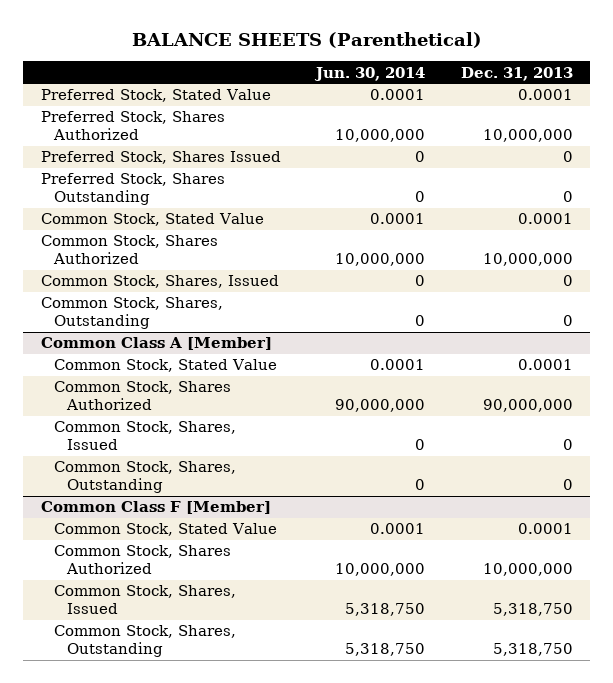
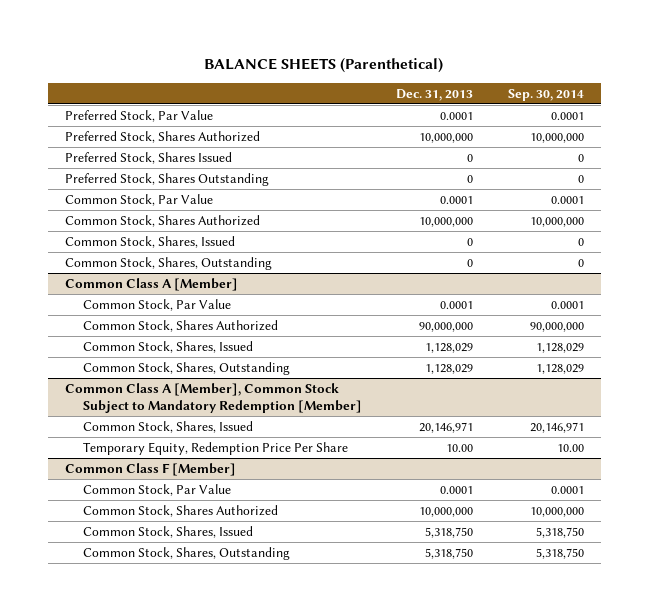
[314,66,426,81] Jun. 30, 2014 -> none
none -> [507,88,584,101] Sep. 30, 2014
[40,89,271,103] Preferred Stock, Stated Value -> [64,109,213,122] Preferred Stock, Par Value
[40,213,264,227] Common Stock, Stated Value -> [64,193,213,206] Common Stock, Par Value
[53,359,277,373] Common Stock, Stated Value -> [82,298,231,311] Common Stock, Par Value
[562,439,573,451] 0 -> [425,342,474,353] 1,128,029
[562,479,573,491] 0 -> [425,363,474,374] 1,128,029
none -> [64,382,362,414] Common Class A [Member], Common Stock Subject to Mandatory Redemption [Member]
none -> [82,420,253,433] Common Stock, Shares, Issued
none -> [82,441,348,455] Temporary Equity, Redemption Price Per Share
[53,523,277,537] Common Stock, Stated Value -> [82,483,231,496] Common Stock, Par Value

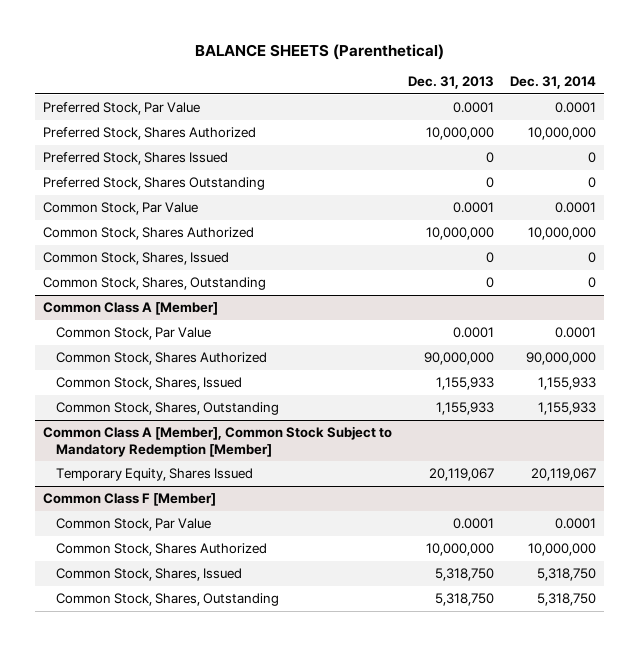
[507,88,584,101] Sep. 30, 2014 -> none
none -> [510,76,597,90] Dec. 31, 2014
[425,342,474,353] 1,128,029 -> [436,376,495,390] 1,155,933
[425,363,474,374] 1,128,029 -> [436,401,495,415] 1,155,933
[82,420,253,433] Common Stock, Shares, Issued -> none
[82,441,348,455] Temporary Equity, Redemption Price Per Share -> none
none -> [56,467,254,481] Temporary Equity, Shares Issued

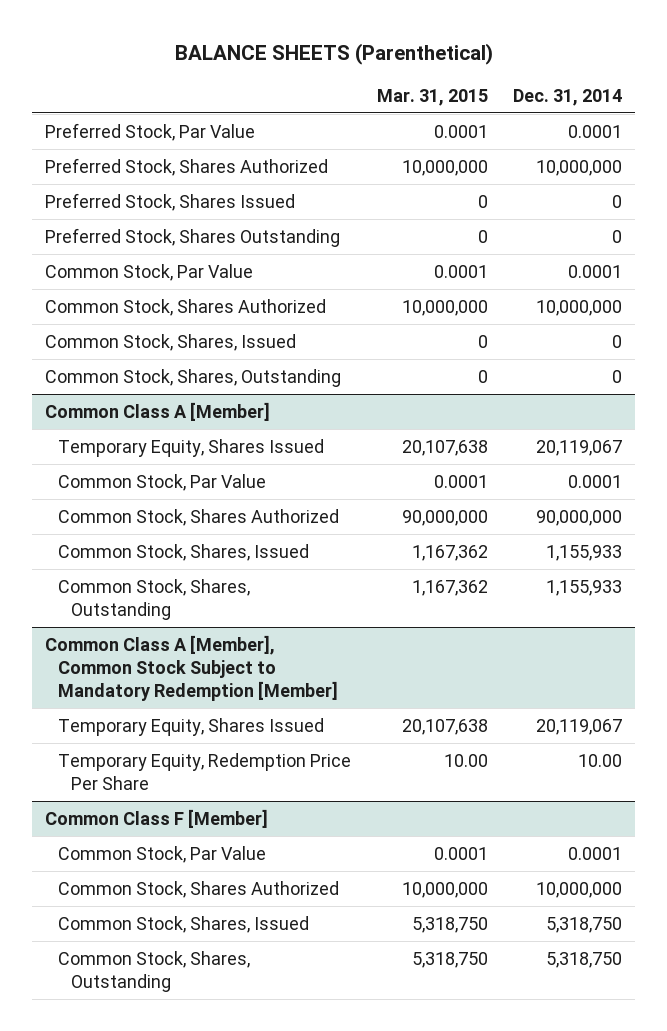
[408,76,495,90] Dec. 31, 2013 -> none
none -> [376,88,488,106] Mar. 31, 2015
none -> [57,438,324,457] Temporary Equity, Shares Issued
none -> [57,752,351,790] Temporary Equity, Redemption Price Per Share

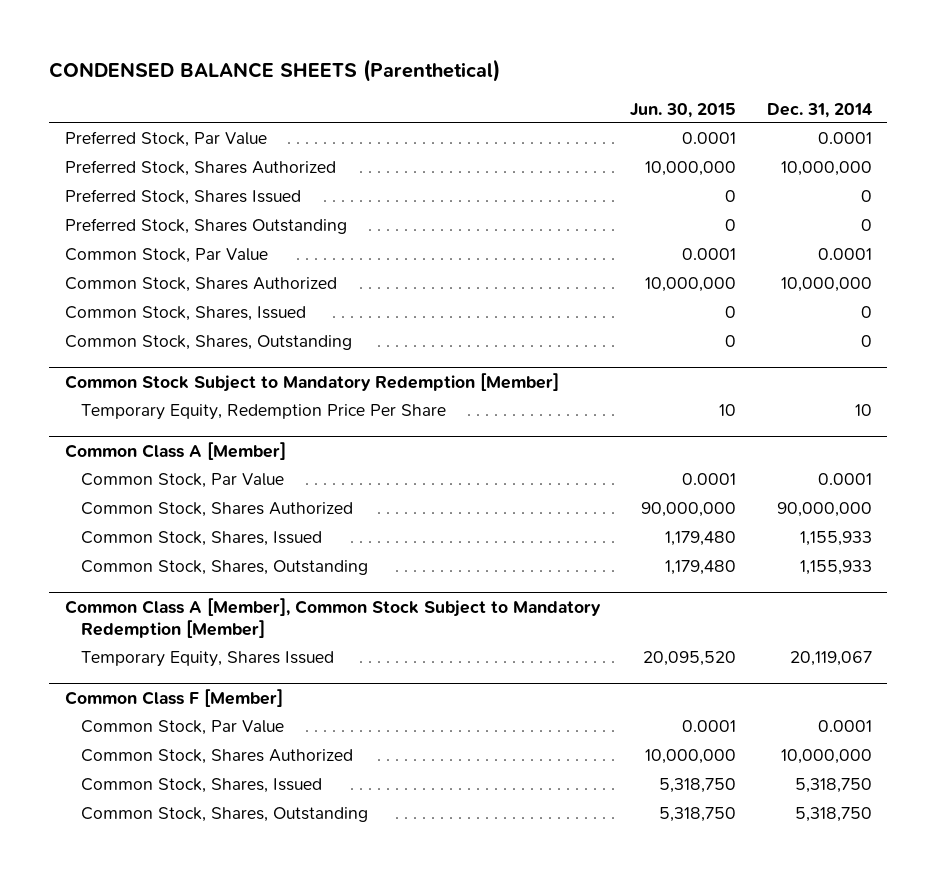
[174,43,493,66] BALANCE SHEETS (Parenthetical) -> [49,58,501,82] CONDENSED BALANCE SHEETS (Parenthetical)
[376,88,488,106] Mar. 31, 2015 -> none
none -> [630,102,737,118] Jun. 30, 2015
none -> [64,372,559,392] Common Stock Subject to Mandatory Redemption [Member]
none -> [80,404,446,421] Temporary Equity, Redemption Price Per Share
[57,438,324,457] Temporary Equity, Shares Issued -> none
[57,752,351,790] Temporary Equity, Redemption Price Per Share -> none

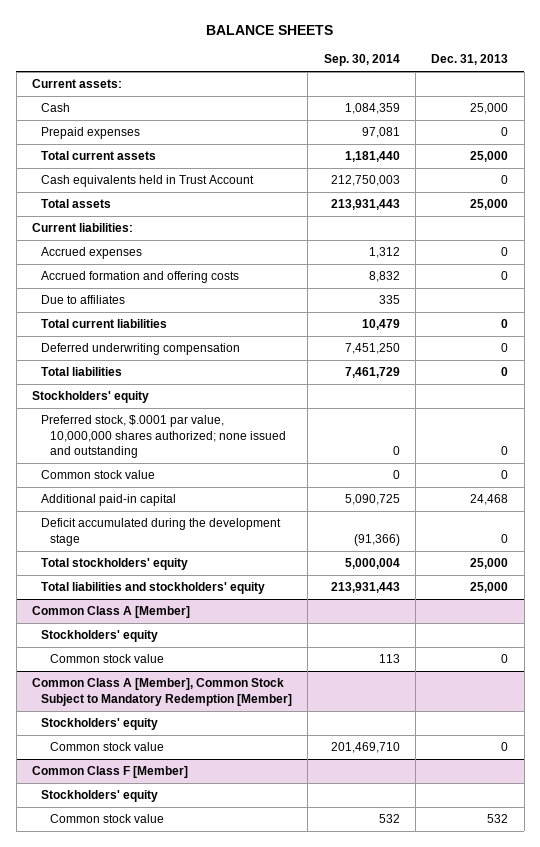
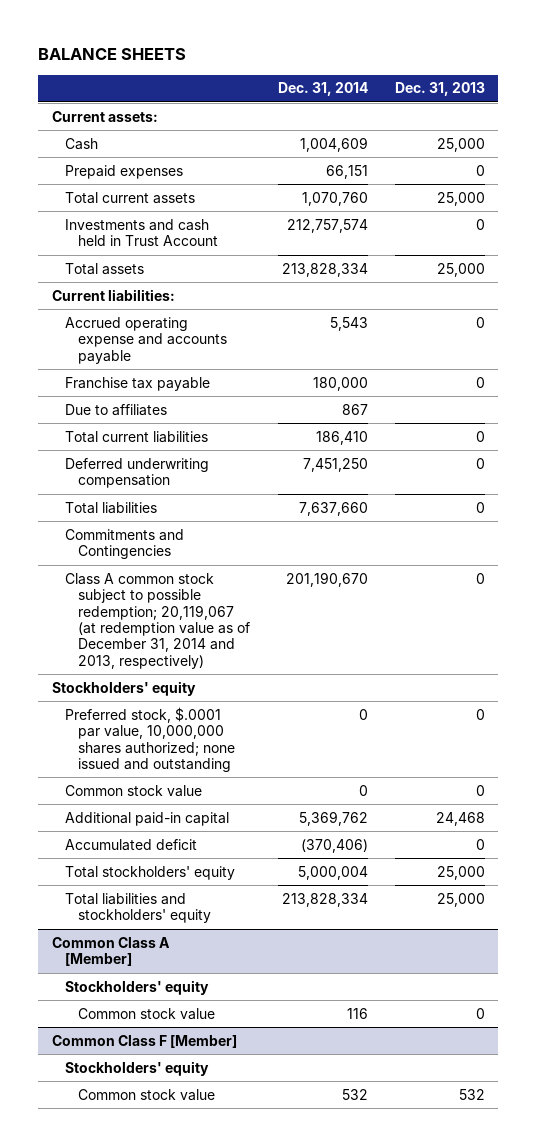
[323,54,400,67] Sep. 30, 2014 -> none
none -> [277,82,368,97] Dec. 31, 2014
[41,175,255,188] Cash equivalents held in Trust Account -> [65,218,219,247] Investments and cash held in Trust Account
[41,247,143,260] Accrued expenses -> none
[41,271,240,284] Accrued formation and offering costs -> none
none -> [65,316,228,364] Accrued operating expense and accounts payable
none -> [65,376,211,391] Franchise tax payable
none -> [65,528,185,560] Commitments and Contingencies
none -> [65,572,251,669] Class A common stock subject to possible redemption; 20,119,067 (at redemption value as of December 31, 2014 and 2013, respectively)
[41,518,282,546] Deficit accumulated during the development stage -> none
none -> [65,838,198,851] Accumulated deficit
[31,678,293,706] Common Class A [Member], Common Stock Subject to Mandatory Redemption [Member] -> none
[41,718,159,731] Stockholders' equity -> none
[50,742,165,752] Common stock value -> none

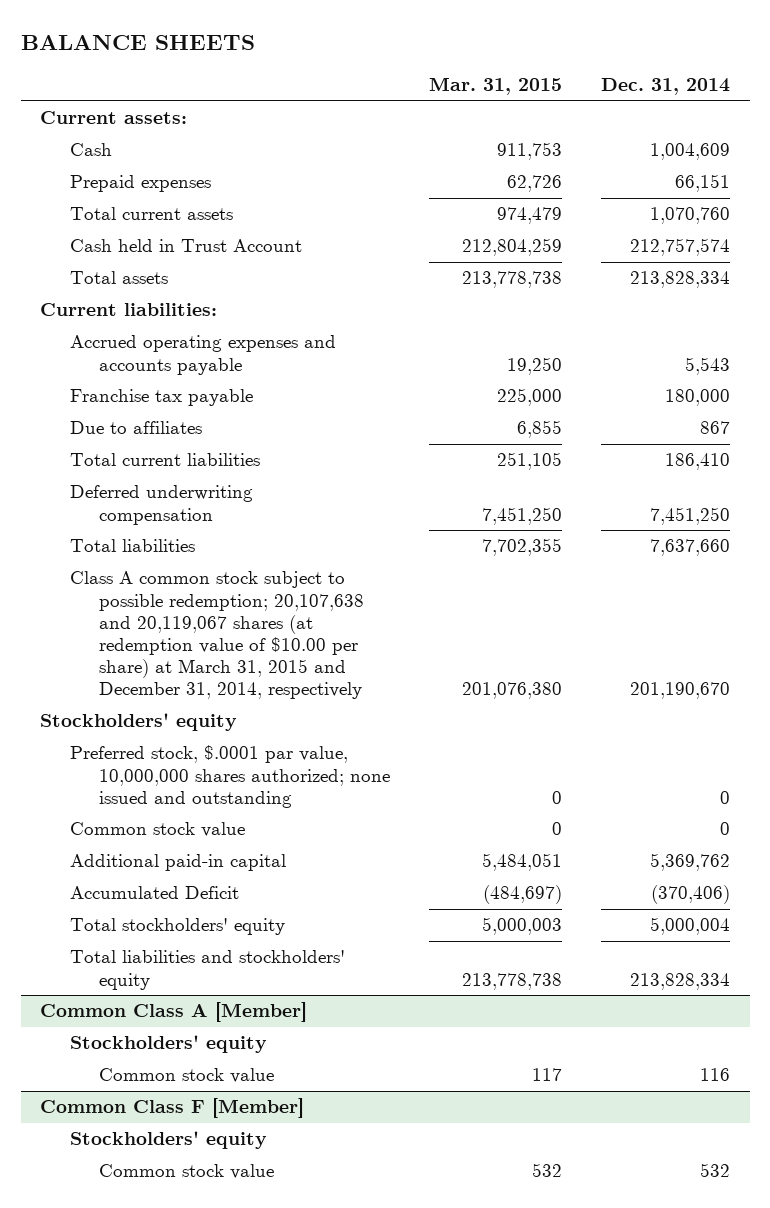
[394,82,485,97] Dec. 31, 2013 -> none
none -> [428,77,562,96] Mar. 31, 2015
[65,218,219,247] Investments and cash held in Trust Account -> [69,239,302,253] Cash held in Trust Account
[65,316,228,364] Accrued operating expense and accounts payable -> [69,335,336,375] Accrued operating expenses and accounts payable
[65,528,185,560] Commitments and Contingencies -> none
[65,572,251,669] Class A common stock subject to possible redemption; 20,119,067 (at redemption value as of December 31, 2014 and 2013, respectively) -> [69,571,364,700] Class A common stock subject to possible redemption; 20,107,638 and 20,119,067 shares (at redemption value of $10.00 per share) at March 31, 2015 and December 31, 2014, respectively
[65,838,198,851] Accumulated deficit -> [69,886,239,900] Accumulated Deficit

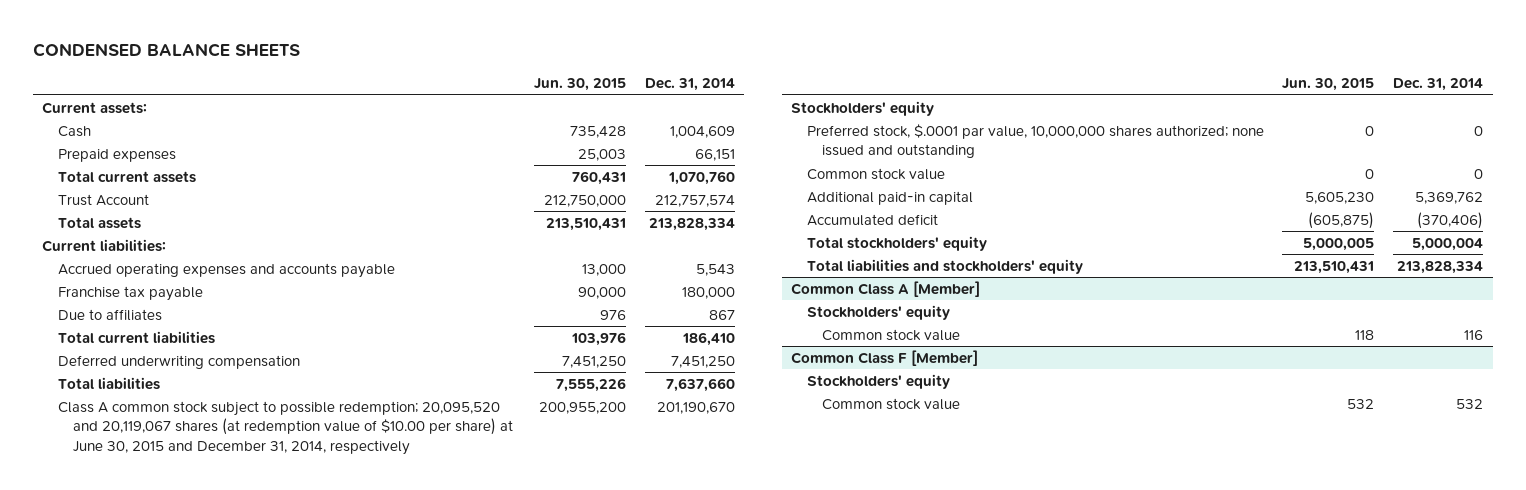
[20,35,255,51] BALANCE SHEETS -> [32,43,300,58] CONDENSED BALANCE SHEETS
[428,77,562,96] Mar. 31, 2015 -> none
none -> [533,78,626,92] Jun. 30, 2015
[69,239,302,253] Cash held in Trust Account -> [57,193,149,206] Trust Account
[69,571,364,700] Class A common stock subject to possible redemption; 20,107,638 and 20,119,067 shares (at redemption value of $10.00 per share) at March 31, 2015 and December 31, 2014, respectively -> [57,400,514,455] Class A common stock subject to possible redemption; 20,095,520 and 20,119,067 shares (at redemption value of $10.00 per share) at June 30, 2015 and December 31, 2014, respectively
[69,886,239,900] Accumulated Deficit -> [806,213,938,226] Accumulated deficit

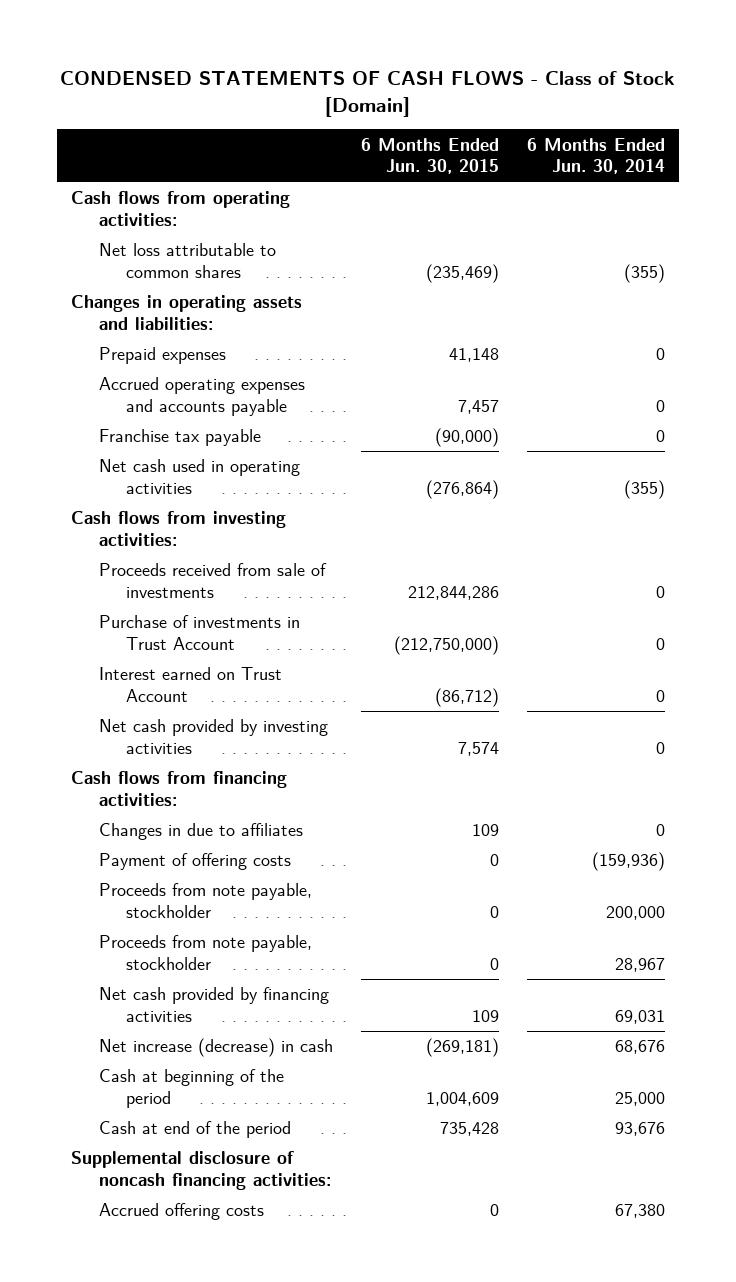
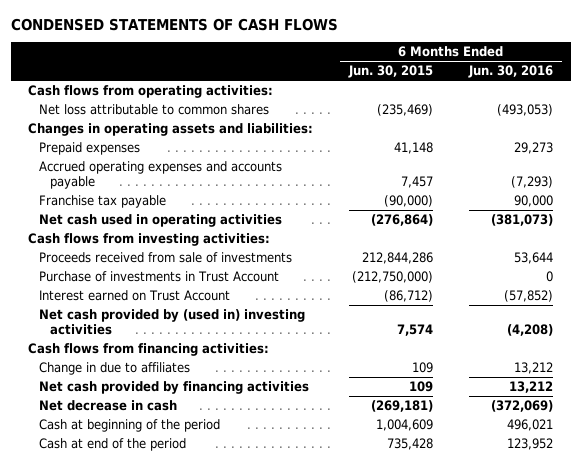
[60,70,676,117] CONDENSED STATEMENTS OF CASH FLOWS - Class of Stock [Domain] -> [10,17,338,31] CONDENSED STATEMENTS OF CASH FLOWS
[526,137,665,175] 6 Months Ended Jun. 30, 2014 -> none
none -> [467,65,553,79] Jun. 30, 2016
[98,719,328,755] Net cash provided by investing activities -> [39,308,306,336] Net cash provided by (used in) investing activities
[98,853,291,871] Payment of offering costs -> none
[98,883,312,919] Proceeds from note payable, stockholder -> none
[98,935,312,971] Proceeds from note payable, stockholder -> none
[98,823,303,841] Changes in due to affiliates -> [39,361,191,375] Change in due to affiliates
[98,1038,333,1058] Net increase (decrease) in cash -> [39,399,178,411] Net decrease in cash
[71,1151,331,1191] Supplemental disclosure of noncash financing activities: -> none
[98,1203,264,1221] Accrued offering costs -> none

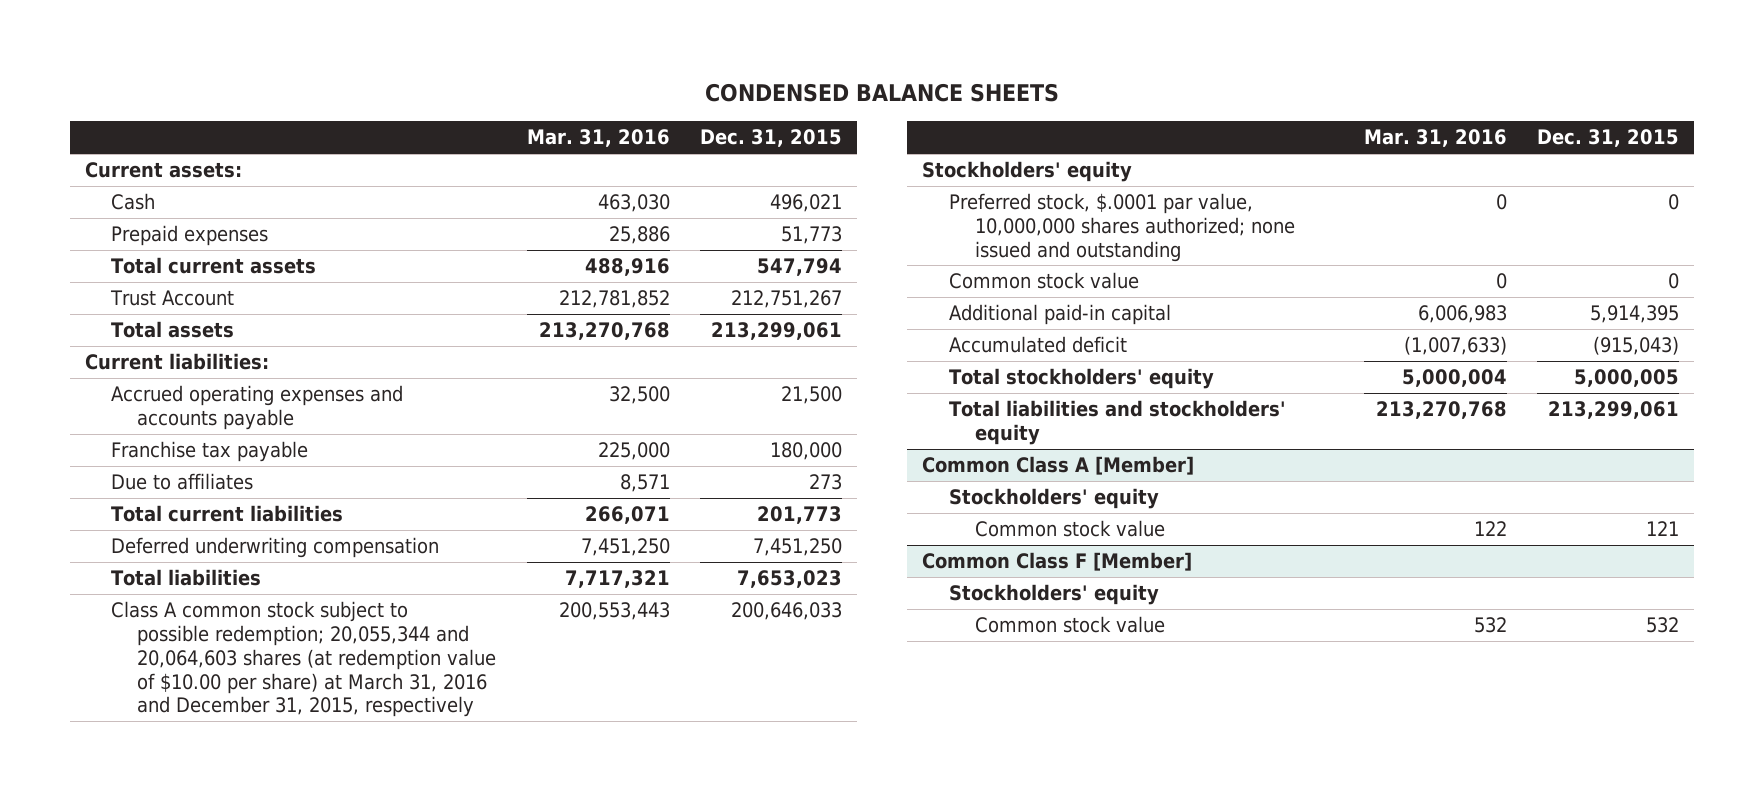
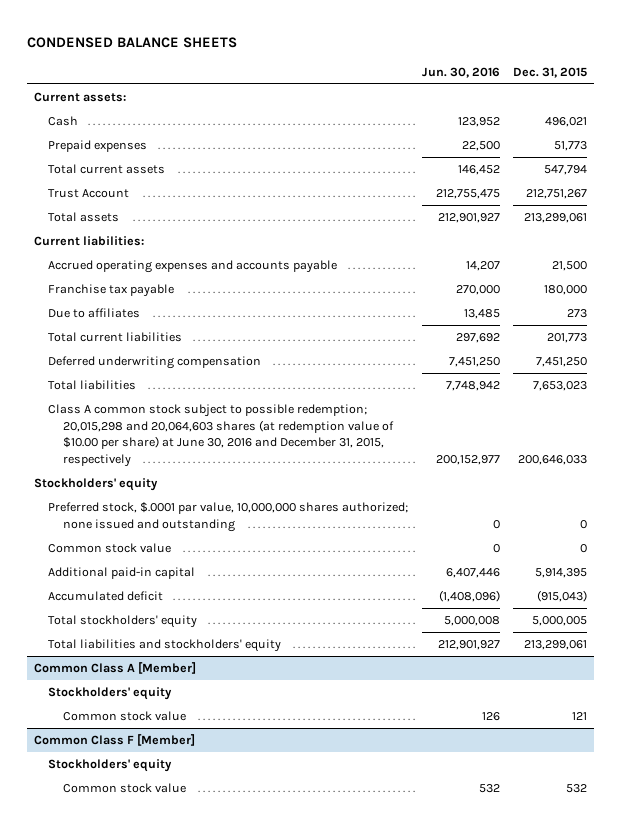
[526,129,670,148] Mar. 31, 2016 -> none
none -> [421,66,500,78] Jun. 30, 2016
[111,601,497,718] Class A common stock subject to possible redemption; 20,055,344 and 20,064,603 shares (at redemption value of $10.00 per share) at March 31, 2016 and December 31, 2015, respectively -> [48,404,394,467] Class A common stock subject to possible redemption; 20,015,298 and 20,064,603 shares (at redemption value of $10.00 per share) at June 30, 2016 and December 31, 2015, respectively

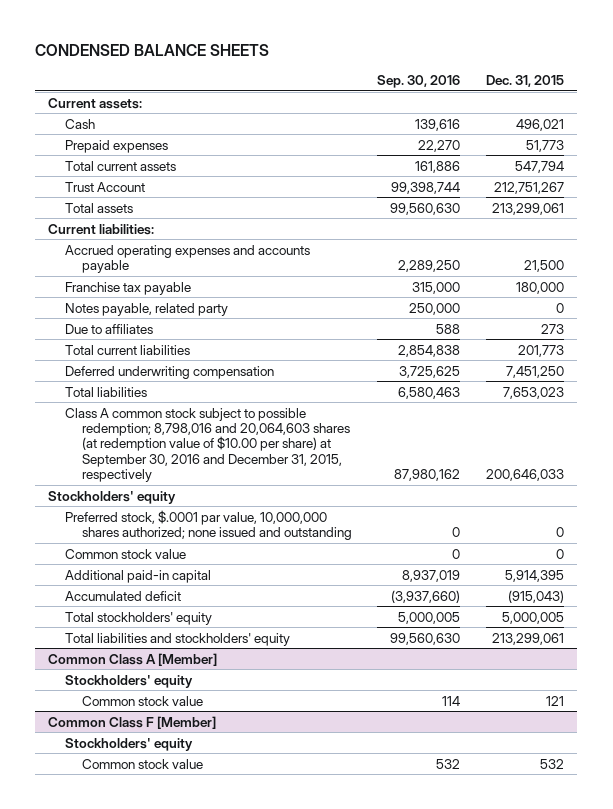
[421,66,500,78] Jun. 30, 2016 -> none
none -> [377,74,461,88] Sep. 30, 2016
none -> [64,302,228,316] Notes payable, related party
[48,404,394,467] Class A common stock subject to possible redemption; 20,015,298 and 20,064,603 shares (at redemption value of $10.00 per share) at June 30, 2016 and December 31, 2015, respectively -> [64,407,350,483] Class A common stock subject to possible redemption; 8,798,016 and 20,064,603 shares (at redemption value of $10.00 per share) at September 30, 2016 and December 31, 2015, respectively

